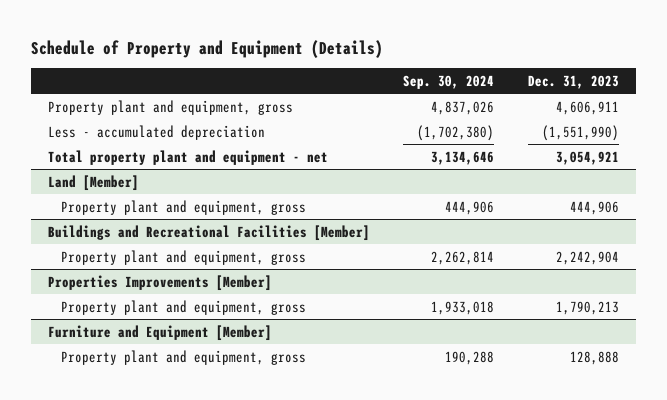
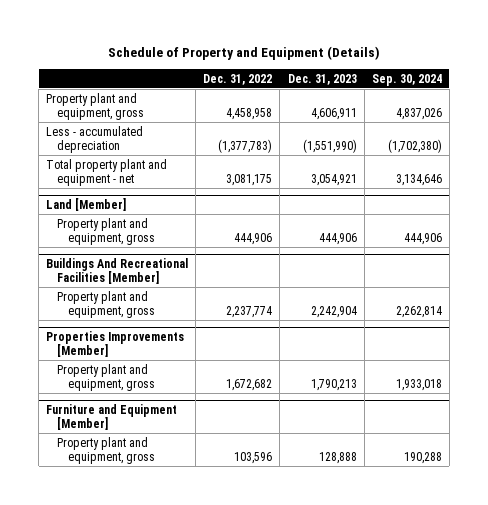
none -> [203,73,273,85] Dec. 31, 2022
[47,224,370,241] Buildings and Recreational Facilities [Member] -> [46,257,189,285] Buildings And Recreational Facilities [Member]

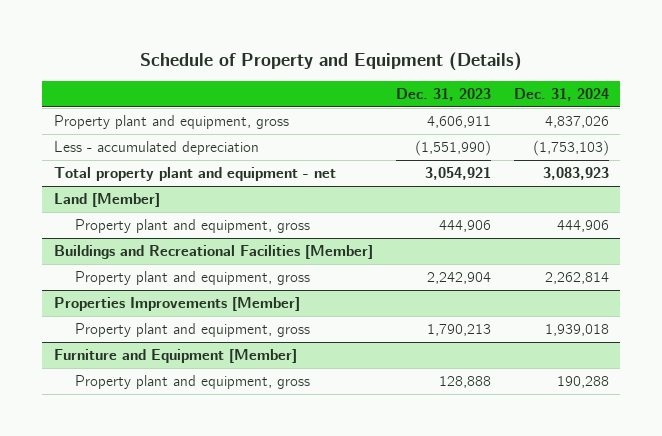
[203,73,273,85] Dec. 31, 2022 -> none
[371,73,442,86] Sep. 30, 2024 -> none
none -> [513,88,609,102] Dec. 31, 2024
[46,257,189,285] Buildings And Recreational Facilities [Member] -> [53,245,373,260] Buildings and Recreational Facilities [Member]

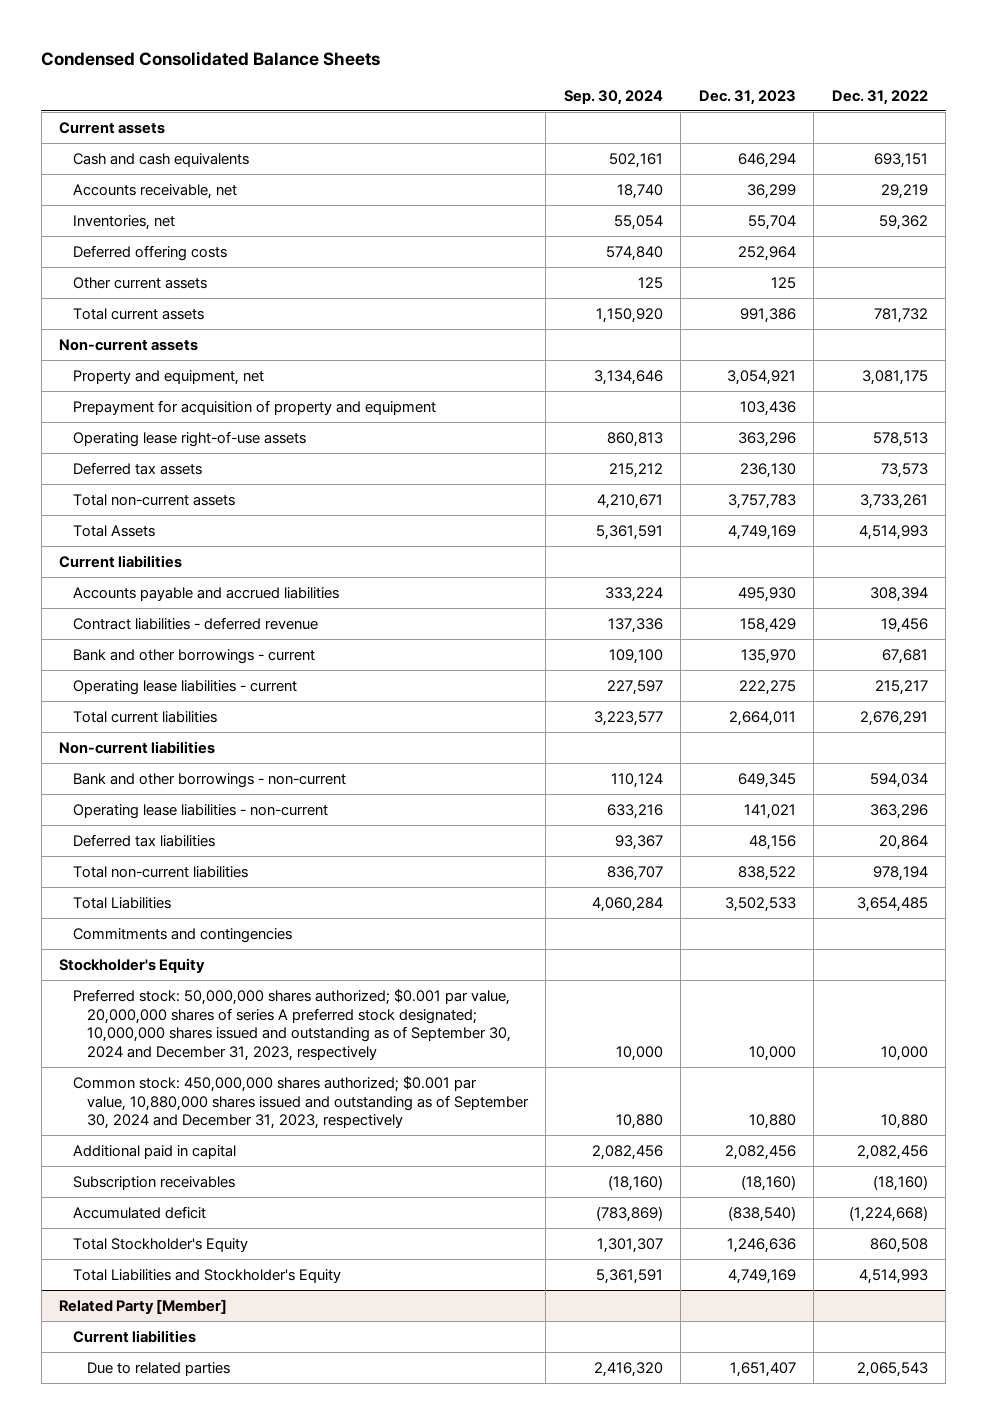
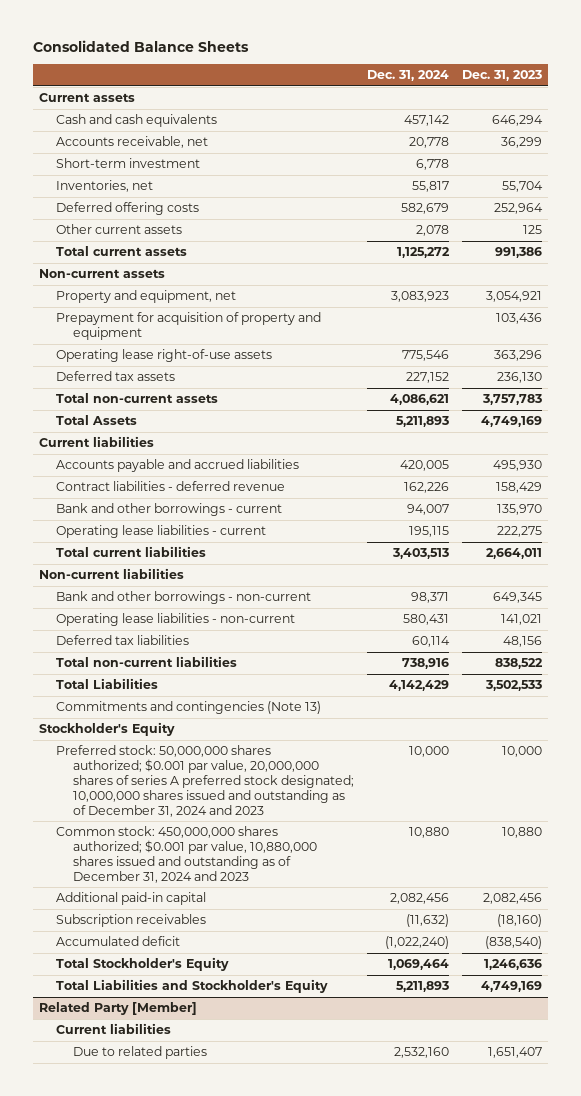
[41,50,381,66] Condensed Consolidated Balance Sheets -> [32,39,249,52] Consolidated Balance Sheets
[563,89,663,105] Sep. 30, 2024 -> none
[831,89,928,105] Dec. 31, 2022 -> none
none -> [366,70,449,82] Dec. 31, 2024
none -> [56,158,201,169] Short-term investment
[72,927,292,943] Commitments and contingencies -> [56,701,322,715] Commitments and contingencies (Note 13)
[72,988,511,1062] Preferred stock: 50,000,000 shares authorized; $0.001 par value, 20,000,000 shares of series A preferred stock designated; 10,000,000 shares issued and outstanding as of September 30, 2024 and December 31, 2023, respectively -> [56,745,355,817] Preferred stock: 50,000,000 shares authorized; $0.001 par value, 20,000,000 shares of series A preferred stock designated; 10,000,000 shares issued and outstanding as of December 31, 2024 and 2023
[72,1075,529,1130] Common stock: 450,000,000 shares authorized; $0.001 par value, 10,880,000 shares issued and outstanding as of September 30, 2024 and December 31, 2023, respectively -> [56,826,318,883] Common stock: 450,000,000 shares authorized; $0.001 par value, 10,880,000 shares issued and outstanding as of December 31, 2024 and 2023
[72,1144,236,1159] Additional paid in capital -> [56,892,207,906] Additional paid-in capital

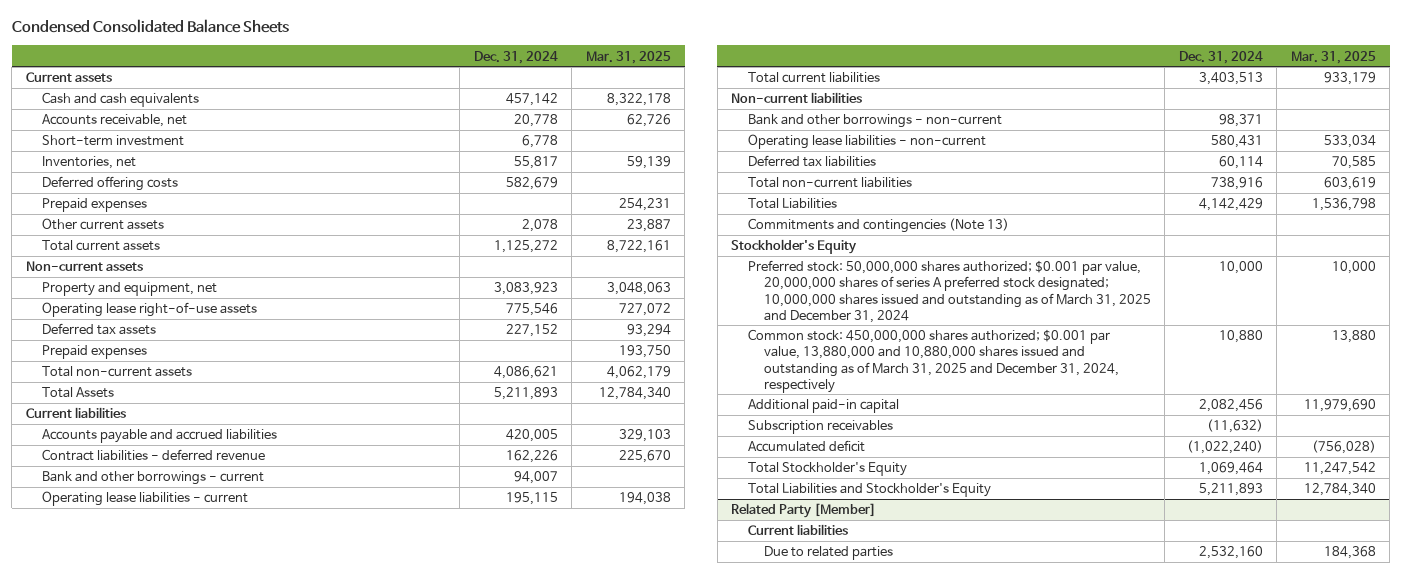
[32,39,249,52] Consolidated Balance Sheets -> [11,19,289,34] Condensed Consolidated Balance Sheets
[461,70,542,82] Dec. 31, 2023 -> none
none -> [585,50,671,64] Mar. 31, 2025
none -> [42,198,148,213] Prepaid expenses
[56,312,322,341] Prepayment for acquisition of property and equipment -> none
none -> [42,345,148,360] Prepaid expenses
[56,745,355,817] Preferred stock: 50,000,000 shares authorized; $0.001 par value, 20,000,000 shares of series A preferred stock designated; 10,000,000 shares issued and outstanding as of December 31, 2024 and 2023 -> [747,260,1151,323] Preferred stock: 50,000,000 shares authorized; $0.001 par value, 20,000,000 shares of series A preferred stock designated; 10,000,000 shares issued and outstanding as of March 31, 2025 and December 31, 2024
[56,826,318,883] Common stock: 450,000,000 shares authorized; $0.001 par value, 10,880,000 shares issued and outstanding as of December 31, 2024 and 2023 -> [747,329,1119,393] Common stock: 450,000,000 shares authorized; $0.001 par value, 13,880,000 and 10,880,000 shares issued and outstanding as of March 31, 2025 and December 31, 2024, respectively

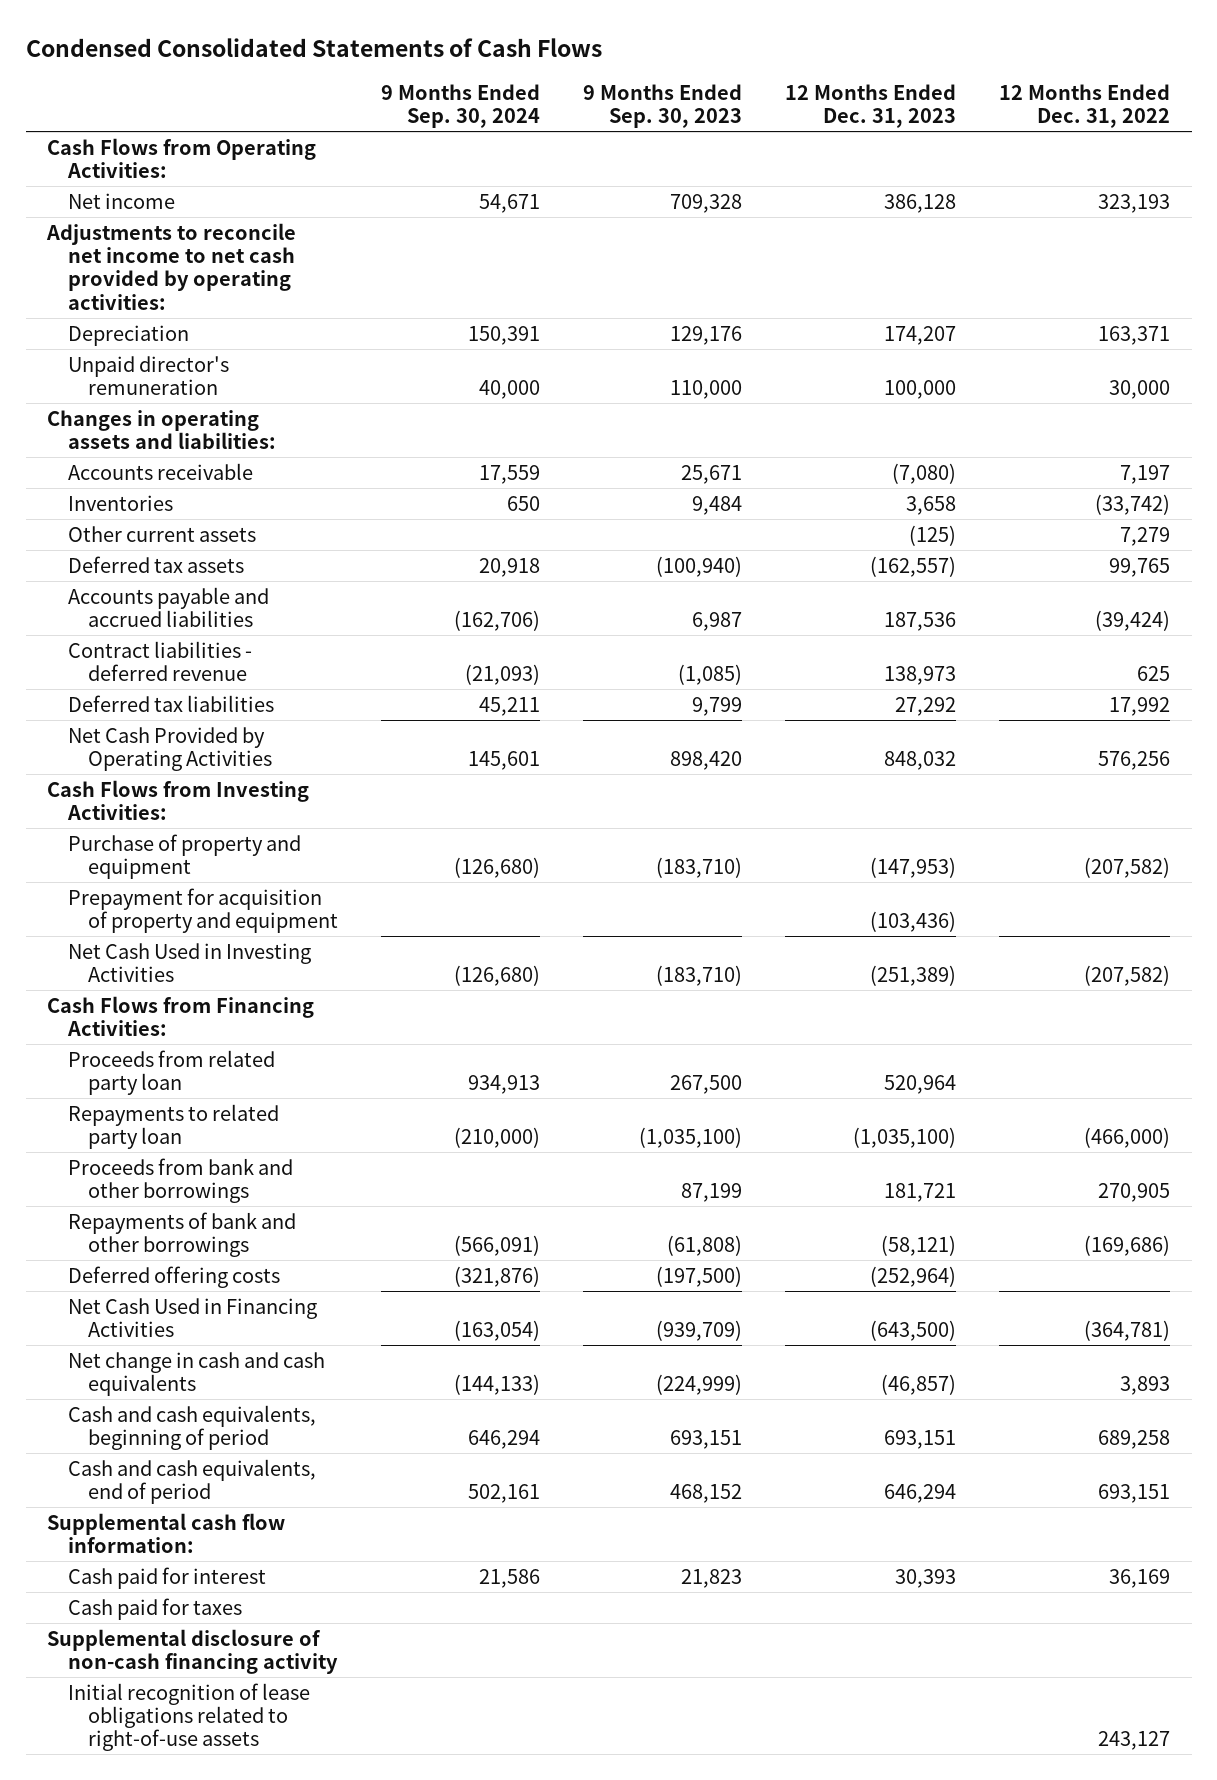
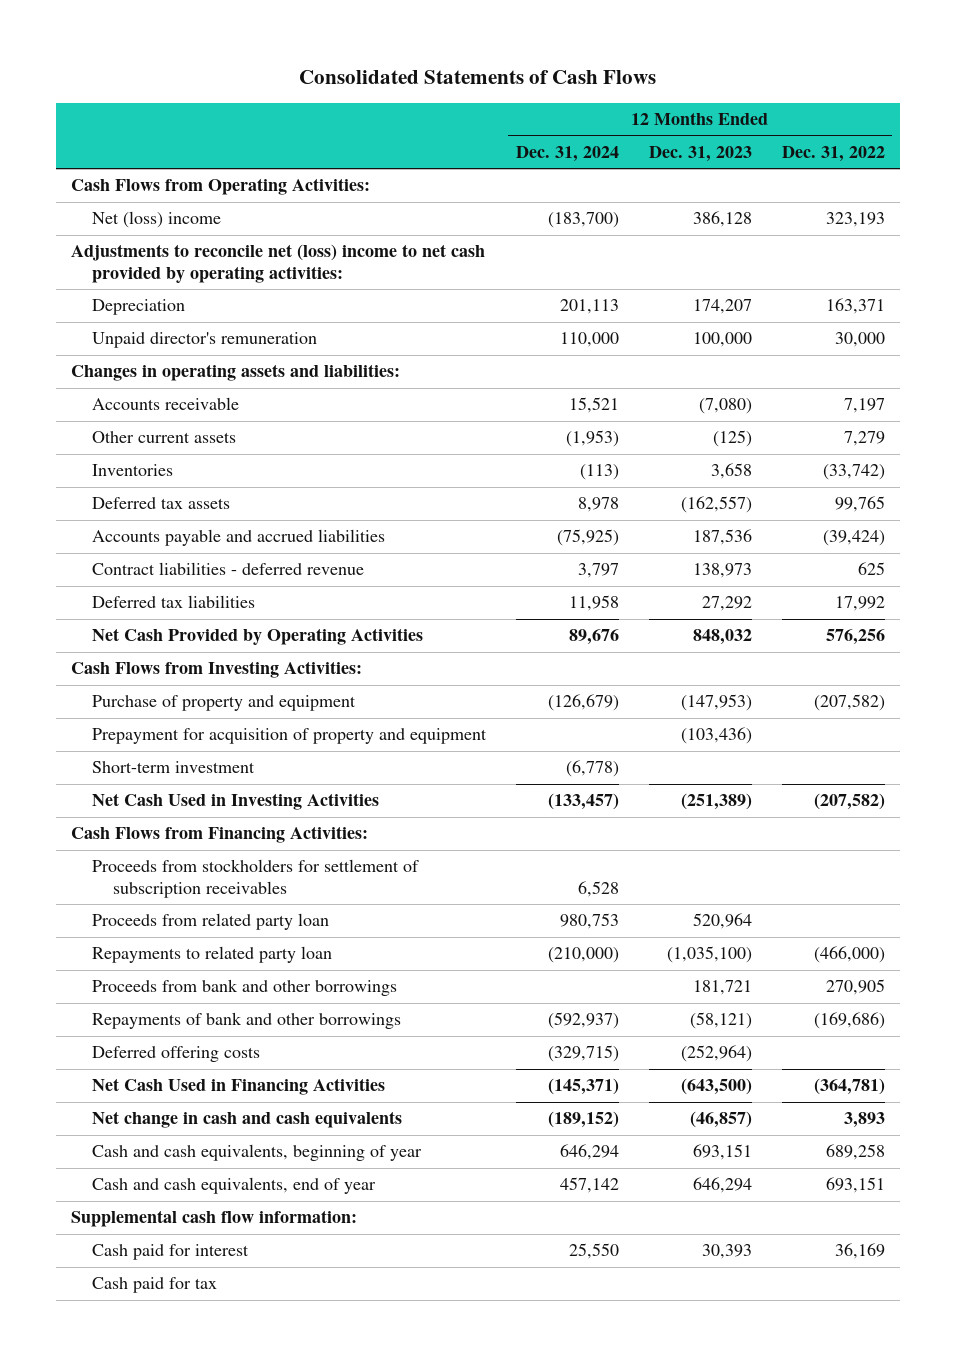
[25,37,602,57] Condensed Consolidated Statements of Cash Flows -> [299,70,657,85] Consolidated Statements of Cash Flows
[381,83,541,129] 9 Months Ended Sep. 30, 2024 -> none
[583,83,743,129] 9 Months Ended Sep. 30, 2023 -> none
none -> [515,145,619,162] Dec. 31, 2024
[67,192,175,209] Net income -> [91,211,221,229] Net (loss) income
[46,222,297,310] Adjustments to reconcile net income to net cash provided by operating activities: -> [71,244,486,283] Adjustments to reconcile net (loss) income to net cash provided by operating activities:
[67,494,173,511] Inventories -> [91,464,173,477] Inventories
none -> [91,761,255,774] Short-term investment
none -> [91,859,419,898] Proceeds from stockholders for settlement of subscription receivables
[67,1404,316,1450] Cash and cash equivalents, beginning of period -> [91,1144,422,1162] Cash and cash equivalents, beginning of year
[67,1458,316,1504] Cash and cash equivalents, end of period -> [91,1177,376,1195] Cash and cash equivalents, end of year
[47,1628,338,1674] Supplemental disclosure of non-cash financing activity -> none
[67,1682,310,1752] Initial recognition of lease obligations related to right-of-use assets -> none
[67,1597,242,1620] Cash paid for taxes -> [91,1277,217,1294] Cash paid for tax

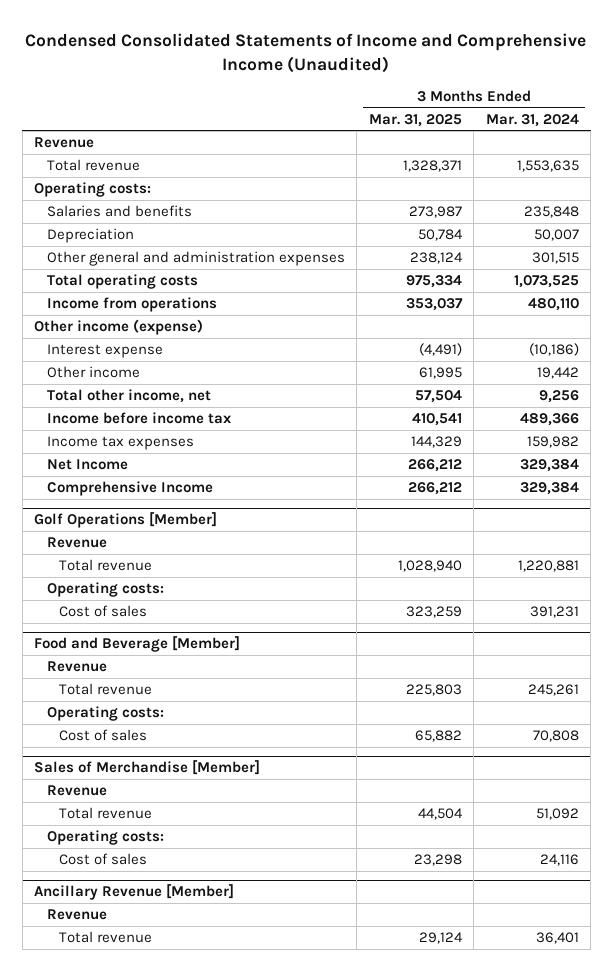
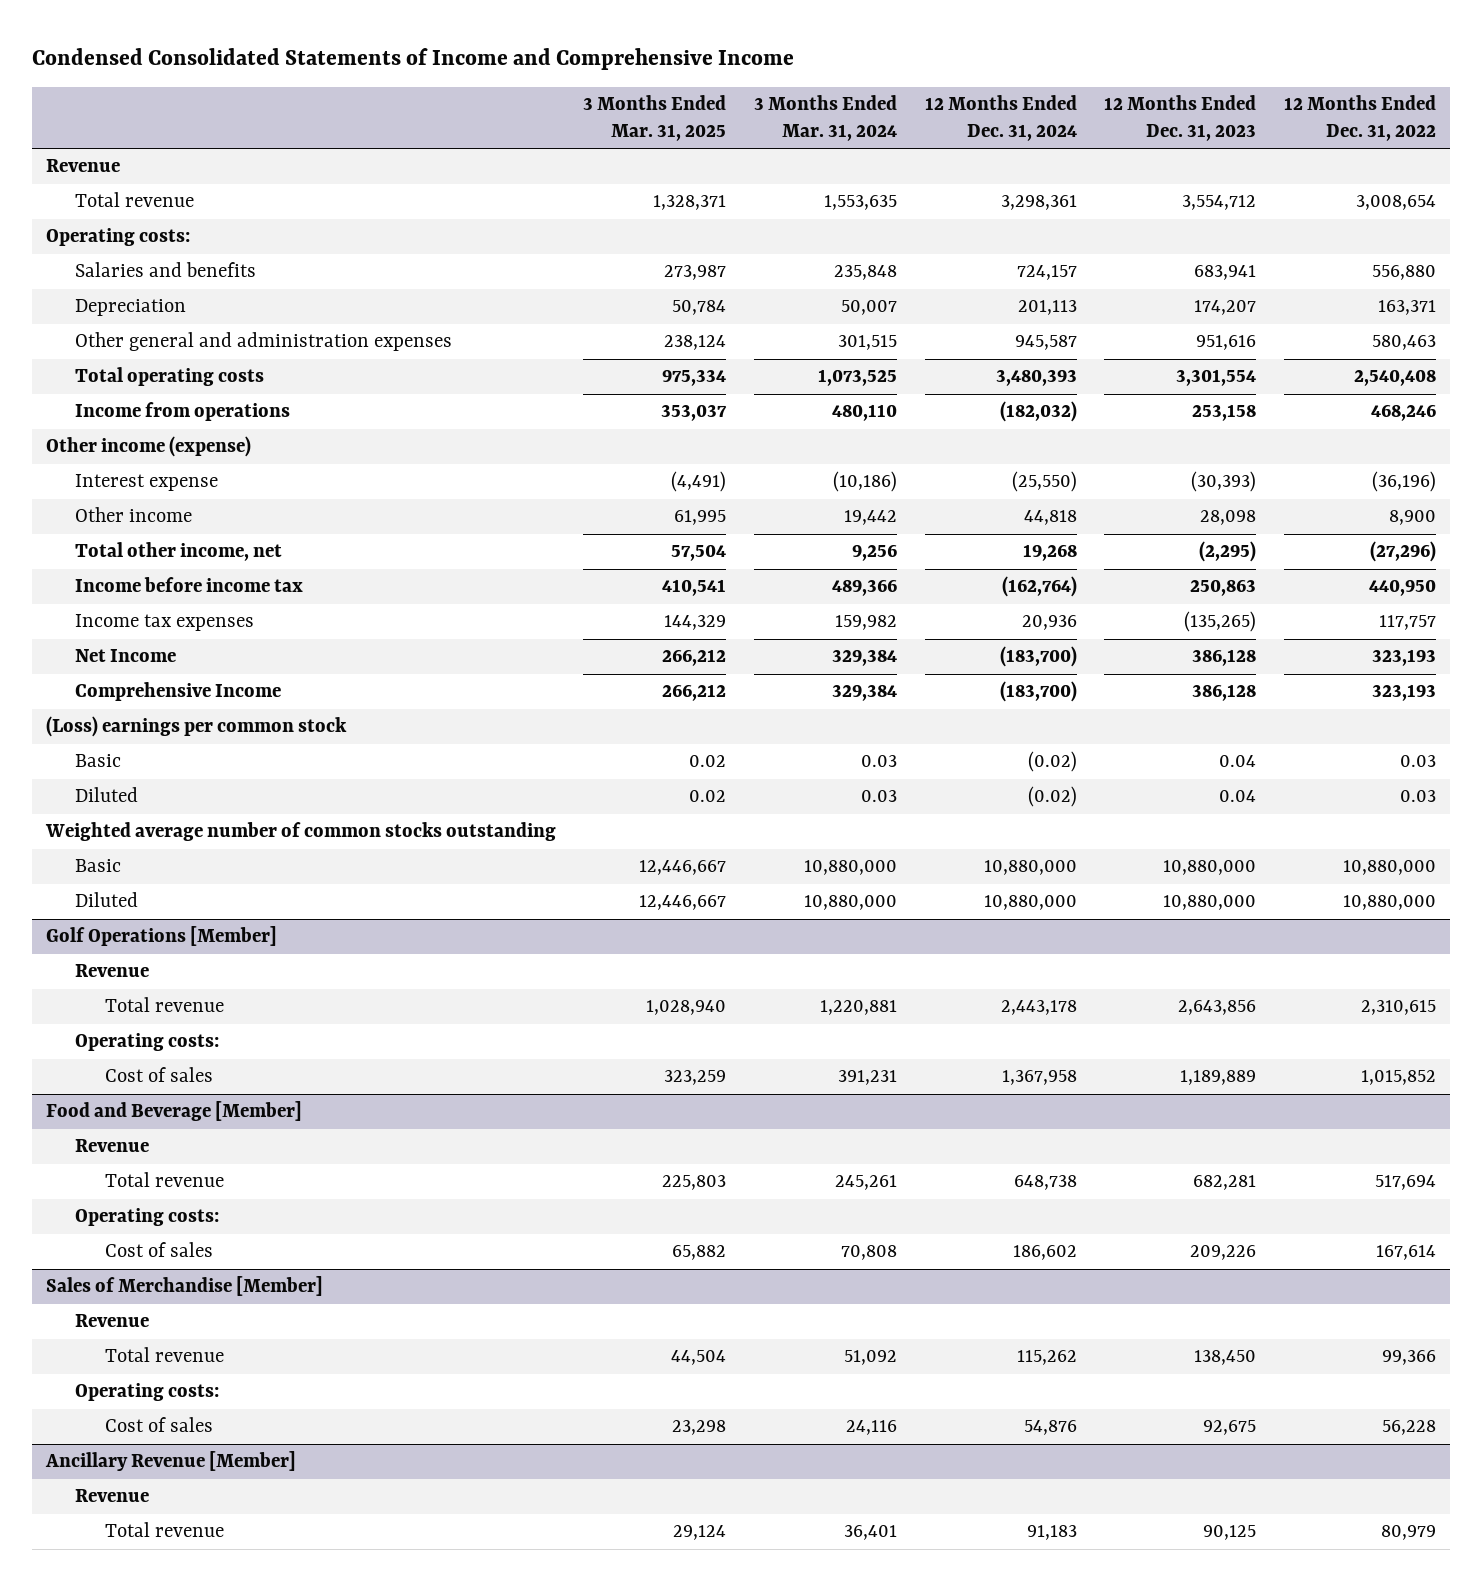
[25,32,587,73] Condensed Consolidated Statements of Income and Comprehensive Income (Unaudited) -> [32,48,795,71] Condensed Consolidated Statements of Income and Comprehensive Income
none -> [924,95,1077,142] 12 Months Ended Dec. 31, 2024
none -> [1104,95,1257,142] 12 Months Ended Dec. 31, 2023
none -> [1283,95,1436,142] 12 Months Ended Dec. 31, 2022
none -> [45,716,347,738] (Loss) earnings per common stock
none -> [75,754,122,768] Basic
none -> [75,787,139,803] Diluted
none -> [44,822,556,842] Weighted average number of common stocks outstanding
none -> [75,859,122,873] Basic
none -> [75,892,139,908] Diluted

